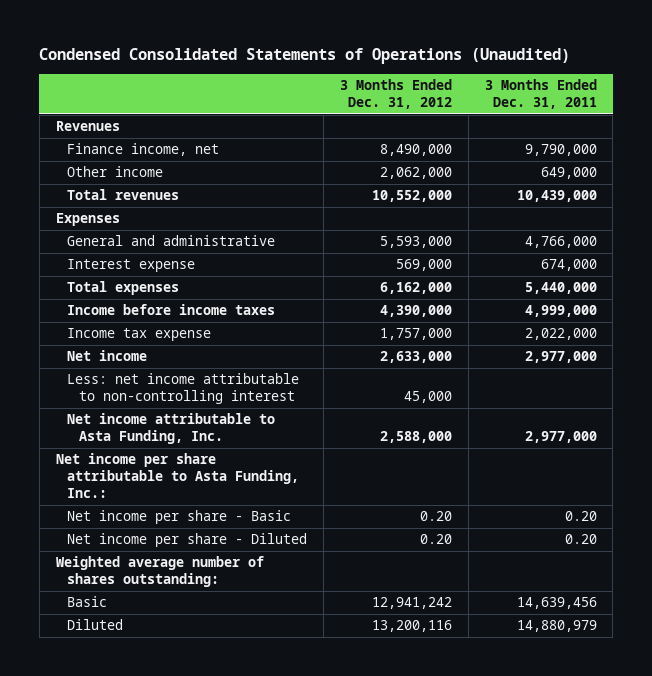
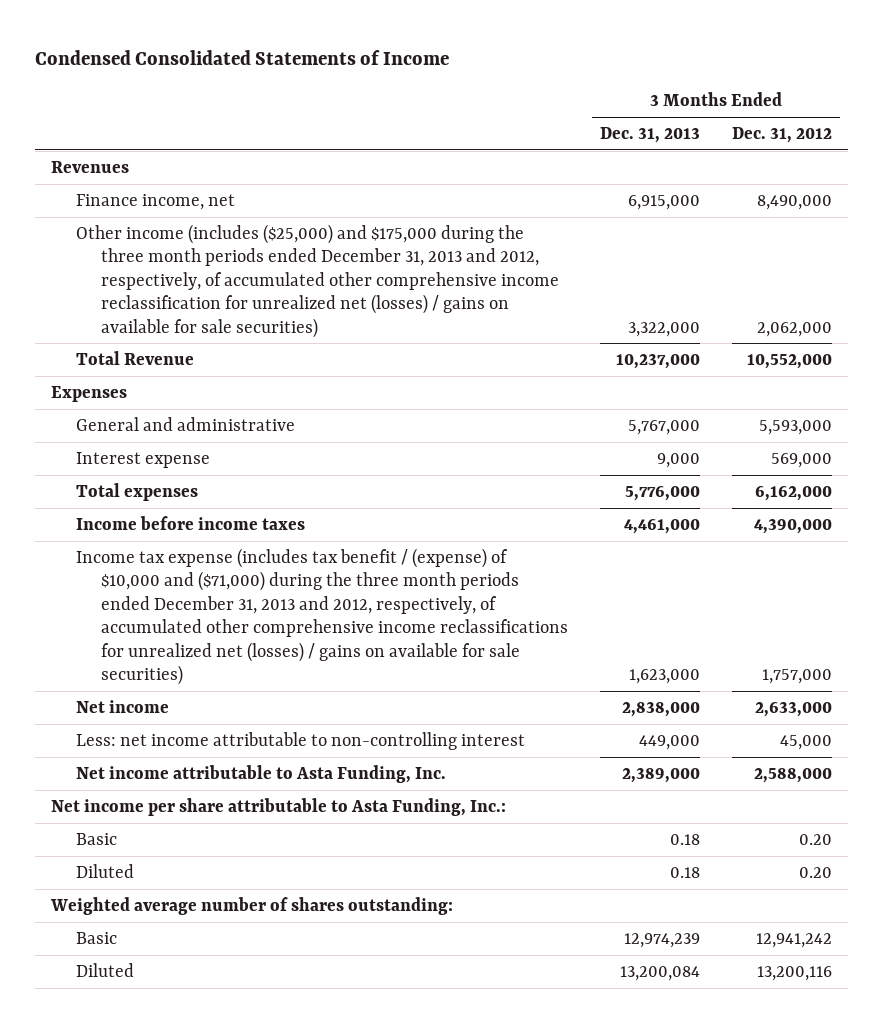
[39,48,571,65] Condensed Consolidated Statements of Operations (Unaudited) -> [35,50,450,66] Condensed Consolidated Statements of Income
[484,79,597,110] 3 Months Ended Dec. 31, 2011 -> none
none -> [599,126,700,143] Dec. 31, 2013
[67,166,164,178] Other income -> [76,223,559,338] Other income (includes ($25,000) and $175,000 during the three month periods ended December 31, 2013 and 2012, respectively, of accumulated other comprehensive income reclassification for unrealized net (losses) / gains on available for sale securities)
[67,189,180,201] Total revenues -> [76,350,195,365] Total Revenue
[67,328,212,342] Income tax expense -> [76,547,568,686] Income tax expense (includes tax benefit / (expense) of $10,000 and ($71,000) during the three month periods ended December 31, 2013 and 2012, respectively, of accumulated other comprehensive income reclassifications for unrealized net (losses) / gains on available for sale securities)
[67,510,292,525] Net income per share - Basic -> [76,832,118,845] Basic
[67,533,308,548] Net income per share - Diluted -> [76,863,135,878] Diluted

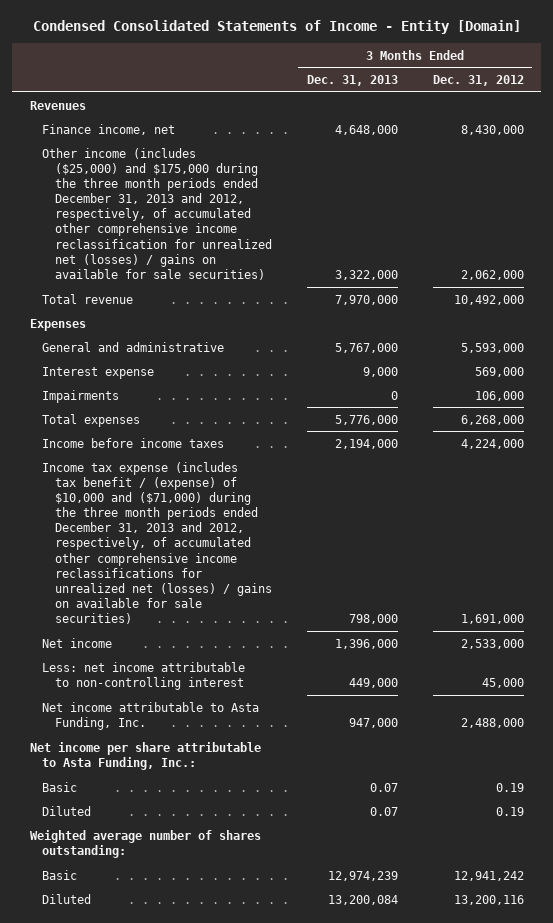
[35,50,450,66] Condensed Consolidated Statements of Income -> [32,20,521,35] Condensed Consolidated Statements of Income - Entity [Domain]
[627,194,700,210] 6,915,000 -> [334,124,398,135] 4,648,000
[757,194,833,210] 8,490,000 -> [460,124,524,135] 8,430,000
[76,350,195,365] Total Revenue -> [42,293,134,304] Total revenue
[615,353,700,369] 10,237,000 -> [334,294,398,305] 7,970,000
[747,353,833,369] 10,552,000 -> [453,294,524,305] 10,492,000
none -> [42,389,120,403] Impairments
[755,485,833,501] 6,162,000 -> [460,414,524,425] 6,268,000
[623,518,700,534] 4,461,000 -> [334,438,398,449] 2,194,000
[754,518,833,534] 4,390,000 -> [460,438,524,449] 4,224,000
[628,669,700,685] 1,623,000 -> [348,614,398,625] 798,000
[762,669,833,685] 1,757,000 -> [460,614,524,625] 1,691,000
[621,701,700,717] 2,838,000 -> [334,638,398,649] 1,396,000
[755,701,833,717] 2,633,000 -> [460,638,524,649] 2,533,000
[621,767,700,783] 2,389,000 -> [348,717,398,728] 947,000
[754,767,833,783] 2,588,000 -> [460,717,524,728] 2,488,000
[669,833,700,845] 0.18 -> [369,782,398,792] 0.07
[799,833,833,845] 0.20 -> [495,782,524,792] 0.19
[669,866,700,878] 0.18 -> [369,806,398,816] 0.07
[799,866,833,878] 0.20 -> [495,806,524,816] 0.19

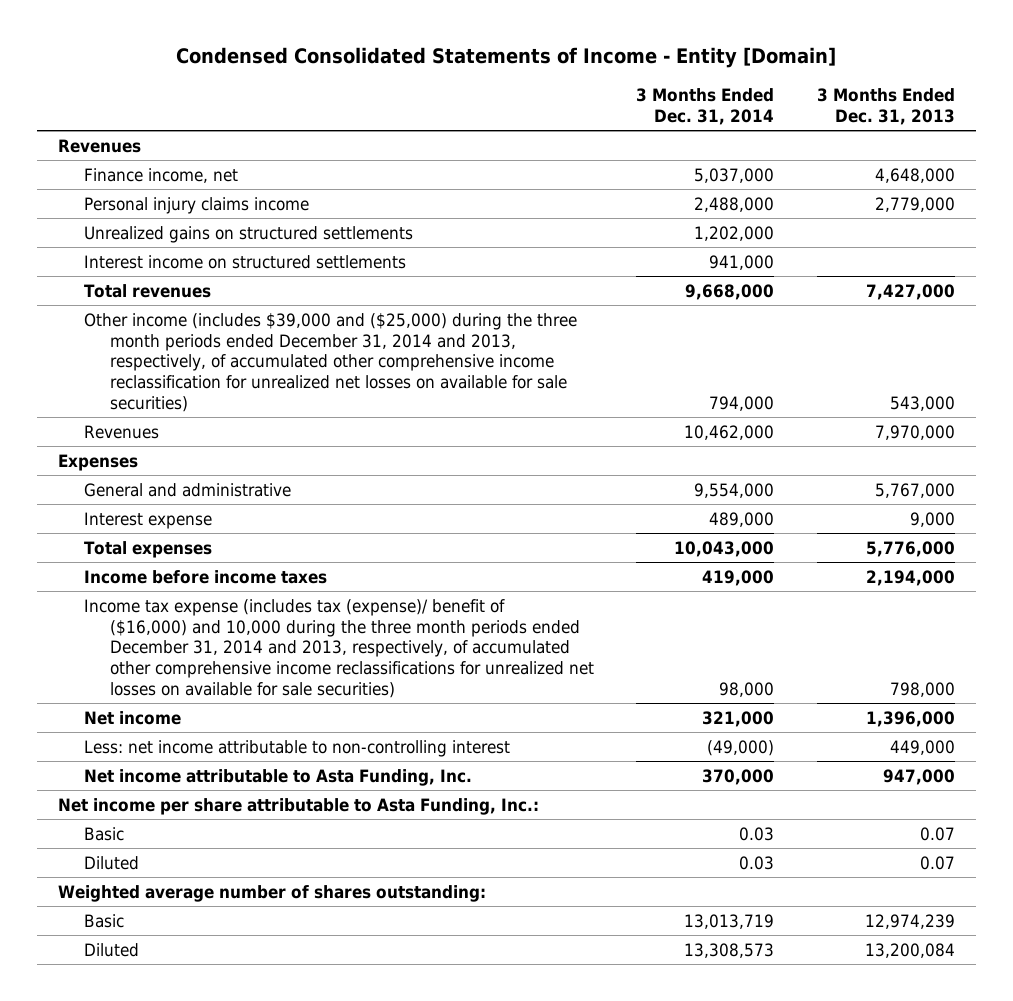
[432,75,524,87] Dec. 31, 2012 -> none
none -> [636,87,775,125] 3 Months Ended Dec. 31, 2014
none -> [84,196,310,214] Personal injury claims income
none -> [84,225,414,243] Unrealized gains on structured settlements
none -> [84,254,407,269] Interest income on structured settlements
none -> [84,283,212,298] Total revenues
[42,147,273,281] Other income (includes ($25,000) and $175,000 during the three month periods ended December 31, 2013 and 2012, respectively, of accumulated other comprehensive income reclassification for unrealized net (losses) / gains on available for sale securities) -> [84,312,578,412] Other income (includes $39,000 and ($25,000) during the three month periods ended December 31, 2014 and 2013, respectively, of accumulated other comprehensive income reclassification for unrealized net losses on available for sale securities)
[334,270,398,281] 3,322,000 -> [889,395,955,411] 543,000
[42,293,134,304] Total revenue -> [84,424,160,439] Revenues
[42,389,120,403] Impairments -> none
[42,461,273,625] Income tax expense (includes tax benefit / (expense) of $10,000 and ($71,000) during the three month periods ended December 31, 2013 and 2012, respectively, of accumulated other comprehensive income reclassifications for unrealized net (losses) / gains on available for sale securities) -> [84,598,595,698] Income tax expense (includes tax (expense)/ benefit of ($16,000) and 10,000 during the three month periods ended December 31, 2014 and 2013, respectively, of accumulated other comprehensive income reclassifications for unrealized net losses on available for sale securities)

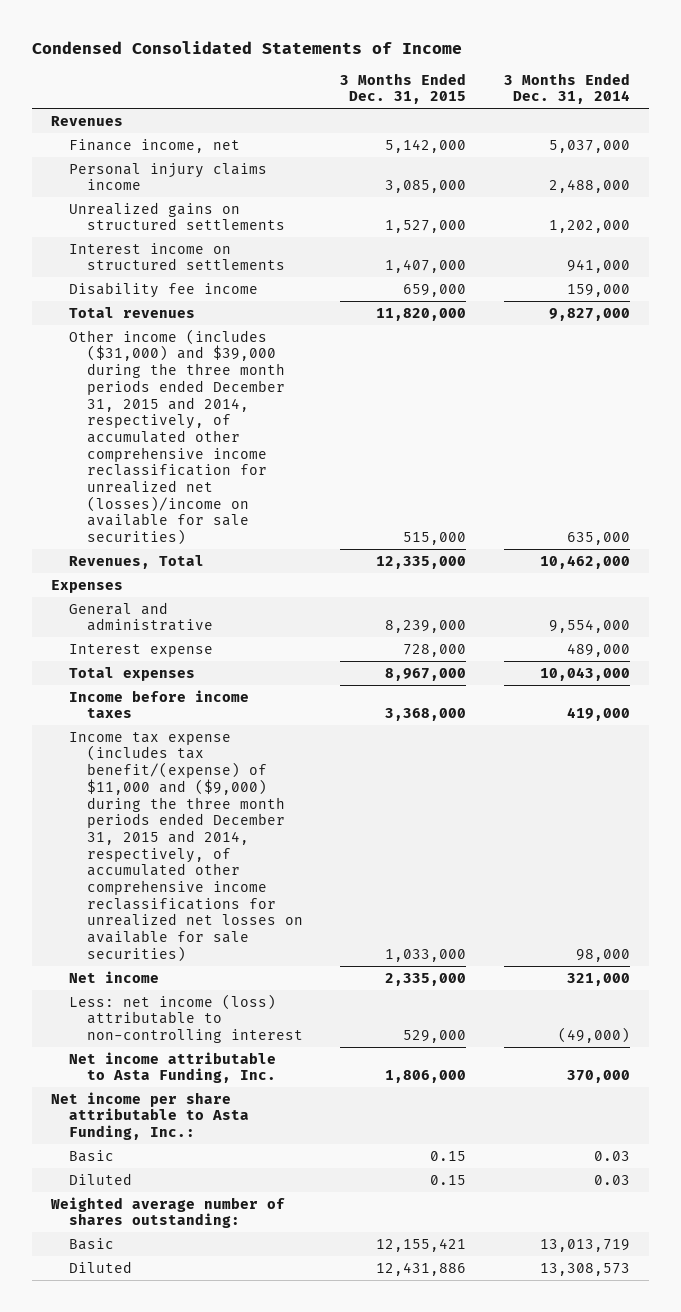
[176,47,837,69] Condensed Consolidated Statements of Income - Entity [Domain] -> [31,40,462,54] Condensed Consolidated Statements of Income
[816,87,955,125] 3 Months Ended Dec. 31, 2013 -> none
none -> [340,72,467,105] 3 Months Ended Dec. 31, 2015
none -> [68,281,258,298] Disability fee income
[685,283,775,300] 9,668,000 -> [549,307,631,321] 9,827,000
[84,312,578,412] Other income (includes $39,000 and ($25,000) during the three month periods ended December 31, 2014 and 2013, respectively, of accumulated other comprehensive income reclassification for unrealized net losses on available for sale securities) -> [68,328,285,546] Other income (includes ($31,000) and $39,000 during the three month periods ended December 31, 2015 and 2014, respectively, of accumulated other comprehensive income reclassification for unrealized net (losses)/income on available for sale securities)
[709,395,775,411] 794,000 -> [567,532,631,546] 635,000
[84,424,160,439] Revenues -> [68,554,204,569] Revenues, Total
[84,598,595,698] Income tax expense (includes tax (expense)/ benefit of ($16,000) and 10,000 during the three month periods ended December 31, 2014 and 2013, respectively, of accumulated other comprehensive income reclassifications for unrealized net losses on available for sale securities) -> [68,731,303,962] Income tax expense (includes tax benefit/(expense) of $11,000 and ($9,000) during the three month periods ended December 31, 2015 and 2014, respectively, of accumulated other comprehensive income reclassifications for unrealized net losses on available for sale securities)
[84,739,511,757] Less: net income attributable to non-controlling interest -> [68,993,303,1044] Less: net income (loss) attributable to non-controlling interest

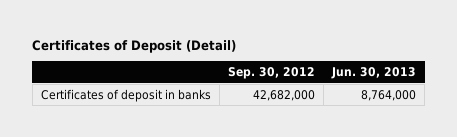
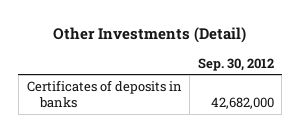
[32,39,237,53] Certificates of Deposit (Detail) -> [53,27,247,44] Other Investments (Detail)
[331,67,417,80] Jun. 30, 2013 -> none
[40,88,211,102] Certificates of deposit in banks -> [26,79,182,109] Certificates of deposits in banks

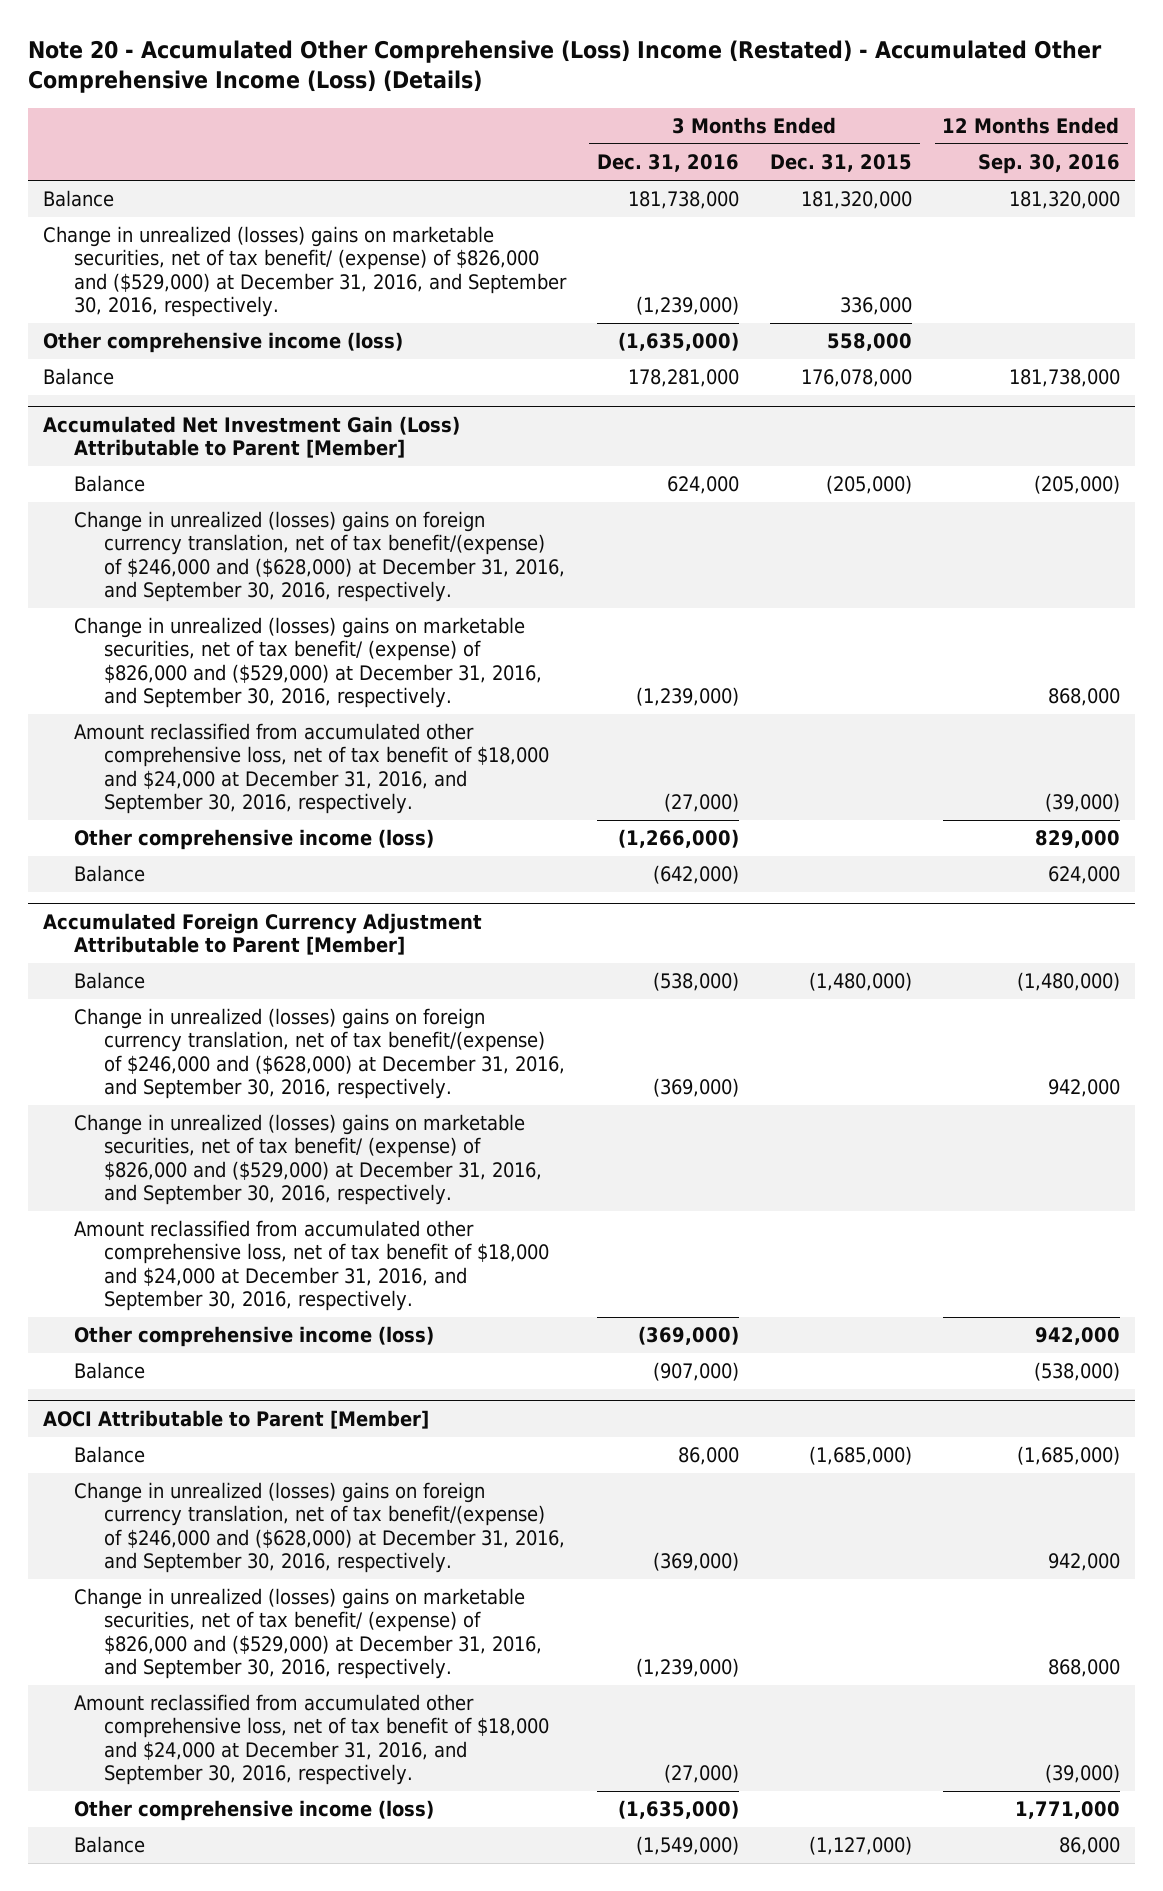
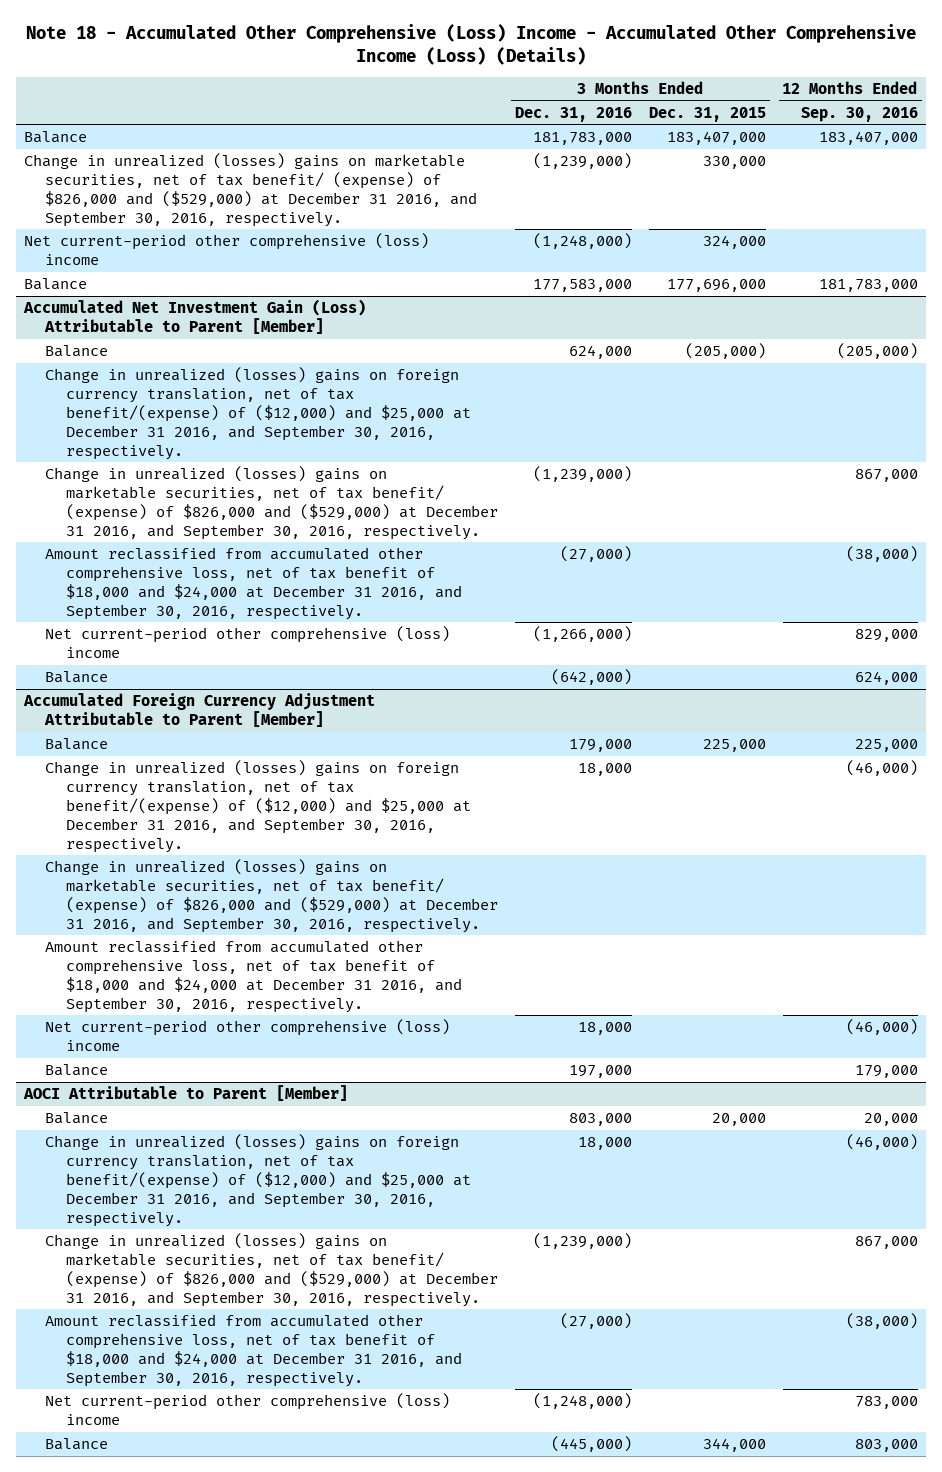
[27,40,1102,94] Note 20 - Accumulated Other Comprehensive (Loss) Income (Restated) - Accumulated Other Comprehensive Income (Loss) (Details) -> [26,24,917,66] Note 18 - Accumulated Other Comprehensive (Loss) Income - Accumulated Other Comprehensive Income (Loss) (Details)
[627,191,739,210] 181,738,000 -> [532,132,632,146] 181,783,000
[800,191,912,210] 181,320,000 -> [666,131,766,146] 183,407,000
[1008,191,1120,210] 181,320,000 -> [818,131,918,146] 183,407,000
[43,226,567,317] Change in unrealized (losses) gains on marketable securities, net of tax benefit/ (expense) of $826,000 and ($529,000) at December 31, 2016, and September 30, 2016, respectively. -> [24,153,478,227] Change in unrealized (losses) gains on marketable securities, net of tax benefit/ (expense) of $826,000 and ($529,000) at December 31 2016, and September 30, 2016, respectively.
[839,296,912,315] 336,000 -> [702,156,766,170] 330,000
[43,332,404,354] Other comprehensive income (loss) -> [24,233,430,265] Net current-period other comprehensive (loss) income
[617,332,739,352] (1,635,000) -> [532,233,632,250] (1,248,000)
[826,333,912,352] 558,000 -> [702,235,766,250] 324,000
[627,369,739,388] 178,281,000 -> [532,279,632,293] 177,583,000
[800,369,912,388] 176,078,000 -> [666,279,766,293] 177,696,000
[1008,369,1120,388] 181,738,000 -> [818,279,918,293] 181,783,000
[73,511,566,602] Change in unrealized (losses) gains on foreign currency translation, net of tax benefit/(expense) of $246,000 and ($628,000) at December 31, 2016, and September 30, 2016, respectively. -> [45,367,471,460] Change in unrealized (losses) gains on foreign currency translation, net of tax benefit/(expense) of ($12,000) and $25,000 at December 31 2016, and September 30, 2016, respectively.
[73,617,543,708] Change in unrealized (losses) gains on marketable securities, net of tax benefit/ (expense) of $826,000 and ($529,000) at December 31, 2016, and September 30, 2016, respectively. -> [45,466,498,540] Change in unrealized (losses) gains on marketable securities, net of tax benefit/ (expense) of $826,000 and ($529,000) at December 31 2016, and September 30, 2016, respectively.
[1047,687,1120,706] 868,000 -> [854,469,918,483] 867,000
[73,723,550,814] Amount reclassified from accumulated other comprehensive loss, net of tax benefit of $18,000 and $24,000 at December 31, 2016, and September 30, 2016, respectively. -> [45,547,462,620] Amount reclassified from accumulated other comprehensive loss, net of tax benefit of $18,000 and $24,000 at December 31 2016, and September 30, 2016, respectively.
[1044,792,1120,812] (39,000) -> [845,546,918,563] (38,000)
[73,829,434,851] Other comprehensive income (loss) -> [45,626,451,658] Net current-period other comprehensive (loss) income
[652,972,739,992] (538,000) -> [568,739,632,753] 179,000
[808,972,912,992] (1,480,000) -> [702,739,766,753] 225,000
[1016,972,1120,992] (1,480,000) -> [854,739,918,753] 225,000
[73,1008,566,1099] Change in unrealized (losses) gains on foreign currency translation, net of tax benefit/(expense) of $246,000 and ($628,000) at December 31, 2016, and September 30, 2016, respectively. -> [45,760,471,853] Change in unrealized (losses) gains on foreign currency translation, net of tax benefit/(expense) of ($12,000) and $25,000 at December 31 2016, and September 30, 2016, respectively.
[652,1077,739,1097] (369,000) -> [577,763,632,777] 18,000
[1047,1078,1120,1097] 942,000 -> [845,760,918,777] (46,000)
[73,1114,543,1205] Change in unrealized (losses) gains on marketable securities, net of tax benefit/ (expense) of $826,000 and ($529,000) at December 31, 2016, and September 30, 2016, respectively. -> [45,859,498,933] Change in unrealized (losses) gains on marketable securities, net of tax benefit/ (expense) of $826,000 and ($529,000) at December 31 2016, and September 30, 2016, respectively.
[73,1220,550,1311] Amount reclassified from accumulated other comprehensive loss, net of tax benefit of $18,000 and $24,000 at December 31, 2016, and September 30, 2016, respectively. -> [45,940,462,1013] Amount reclassified from accumulated other comprehensive loss, net of tax benefit of $18,000 and $24,000 at December 31 2016, and September 30, 2016, respectively.
[73,1326,434,1348] Other comprehensive income (loss) -> [45,1019,451,1051] Net current-period other comprehensive (loss) income
[637,1326,739,1346] (369,000) -> [577,1022,632,1036] 18,000
[1034,1327,1120,1346] 942,000 -> [845,1019,918,1036] (46,000)
[652,1362,739,1382] (907,000) -> [568,1065,632,1079] 197,000
[1033,1362,1120,1382] (538,000) -> [854,1065,918,1079] 179,000
[677,1447,739,1466] 86,000 -> [568,1113,632,1127] 803,000
[808,1446,912,1466] (1,685,000) -> [711,1113,766,1127] 20,000
[1016,1446,1120,1466] (1,685,000) -> [863,1113,918,1127] 20,000
[73,1482,566,1573] Change in unrealized (losses) gains on foreign currency translation, net of tax benefit/(expense) of $246,000 and ($628,000) at December 31, 2016, and September 30, 2016, respectively. -> [45,1134,471,1227] Change in unrealized (losses) gains on foreign currency translation, net of tax benefit/(expense) of ($12,000) and $25,000 at December 31 2016, and September 30, 2016, respectively.
[652,1551,739,1571] (369,000) -> [577,1137,632,1151] 18,000
[1047,1552,1120,1571] 942,000 -> [845,1134,918,1151] (46,000)
[73,1588,543,1679] Change in unrealized (losses) gains on marketable securities, net of tax benefit/ (expense) of $826,000 and ($529,000) at December 31, 2016, and September 30, 2016, respectively. -> [45,1233,498,1307] Change in unrealized (losses) gains on marketable securities, net of tax benefit/ (expense) of $826,000 and ($529,000) at December 31 2016, and September 30, 2016, respectively.
[1047,1658,1120,1677] 868,000 -> [854,1236,918,1250] 867,000
[73,1694,550,1785] Amount reclassified from accumulated other comprehensive loss, net of tax benefit of $18,000 and $24,000 at December 31, 2016, and September 30, 2016, respectively. -> [45,1314,462,1387] Amount reclassified from accumulated other comprehensive loss, net of tax benefit of $18,000 and $24,000 at December 31 2016, and September 30, 2016, respectively.
[1044,1763,1120,1783] (39,000) -> [845,1313,918,1330] (38,000)
[73,1800,434,1822] Other comprehensive income (loss) -> [45,1393,451,1425] Net current-period other comprehensive (loss) income
[617,1800,739,1820] (1,635,000) -> [532,1393,632,1410] (1,248,000)
[1014,1801,1120,1820] 1,771,000 -> [854,1396,918,1410] 783,000
[635,1836,739,1856] (1,549,000) -> [550,1436,632,1453] (445,000)
[808,1836,912,1856] (1,127,000) -> [702,1438,766,1453] 344,000
[1058,1837,1120,1856] 86,000 -> [854,1439,918,1453] 803,000

